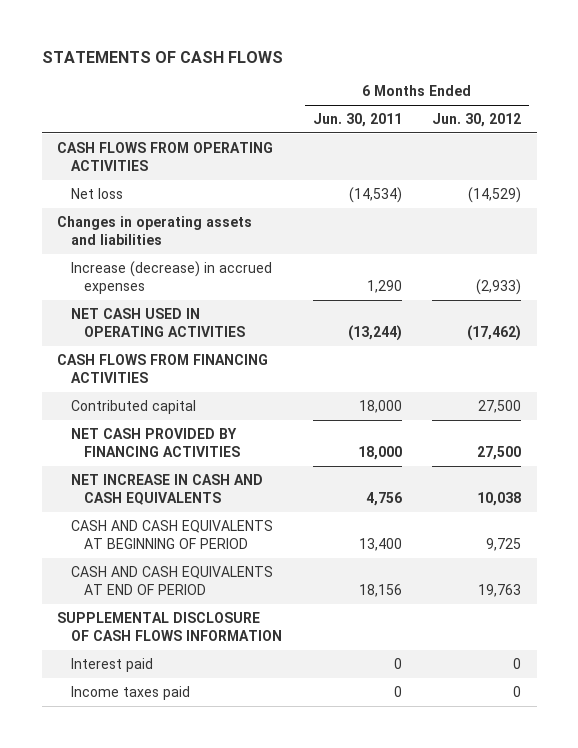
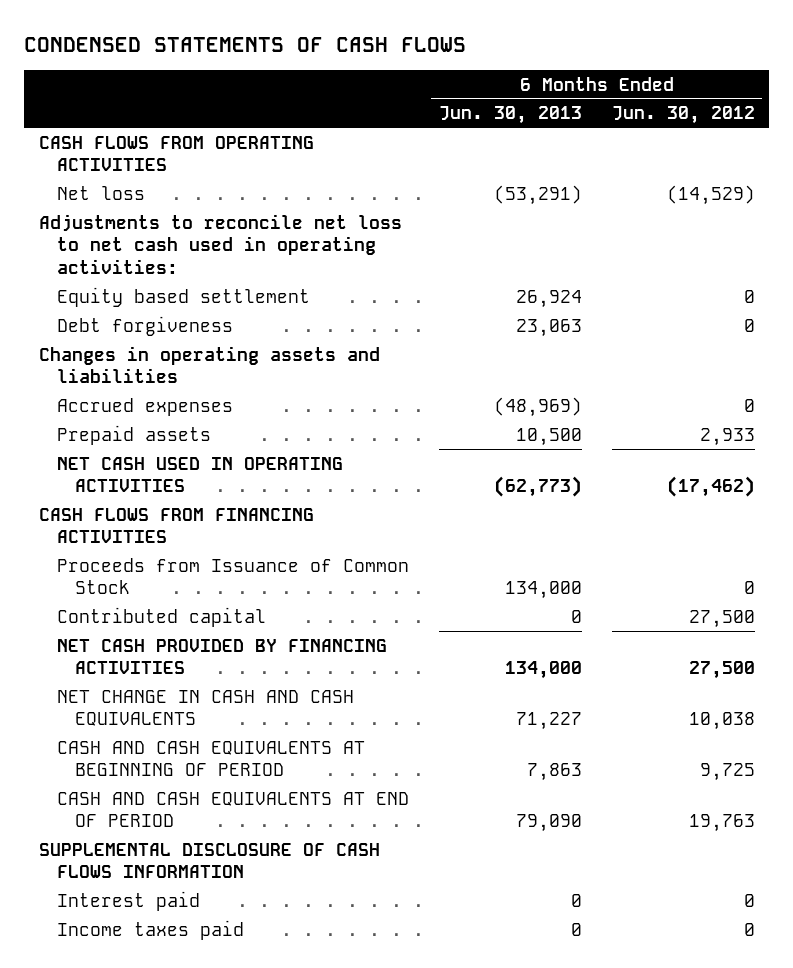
[41,51,283,64] STATEMENTS OF CASH FLOWS -> [23,37,466,53] CONDENSED STATEMENTS OF CASH FLOWS
[312,113,402,128] Jun. 30, 2011 -> none
none -> [438,106,582,125] Jun. 30, 2013
none -> [38,213,402,274] Adjustments to reconcile net loss to net cash used in operating activities:
none -> [56,286,310,307] Equity based settlement
none -> [56,315,233,336] Debt forgiveness
[70,260,272,294] Increase (decrease) in accrued expenses -> [56,397,233,416] Accrued expenses
[476,278,522,295] (2,933) -> [743,398,755,412] 0
none -> [56,424,211,445] Prepaid assets
none -> [56,557,409,595] Proceeds from Issuance of Common Stock
[70,473,263,505] NET INCREASE IN CASH AND CASH EQUIVALENTS -> [56,689,354,727] NET CHANGE IN CASH AND CASH EQUIVALENTS

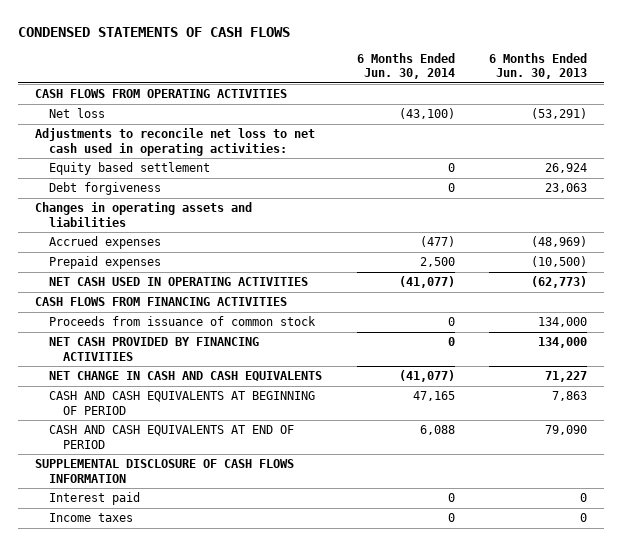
[611,106,755,125] Jun. 30, 2012 -> none
none -> [356,52,455,80] 6 Months Ended Jun. 30, 2014
[56,424,211,445] Prepaid assets -> [49,256,162,270] Prepaid expenses
[515,427,582,446] 10,500 -> [530,256,587,268] (10,500)
[56,606,266,627] Contributed capital -> none
[56,557,409,595] Proceeds from Issuance of Common Stock -> [49,316,317,327] Proceeds from issuance of common stock
[56,919,244,940] Income taxes paid -> [49,513,134,523] Income taxes

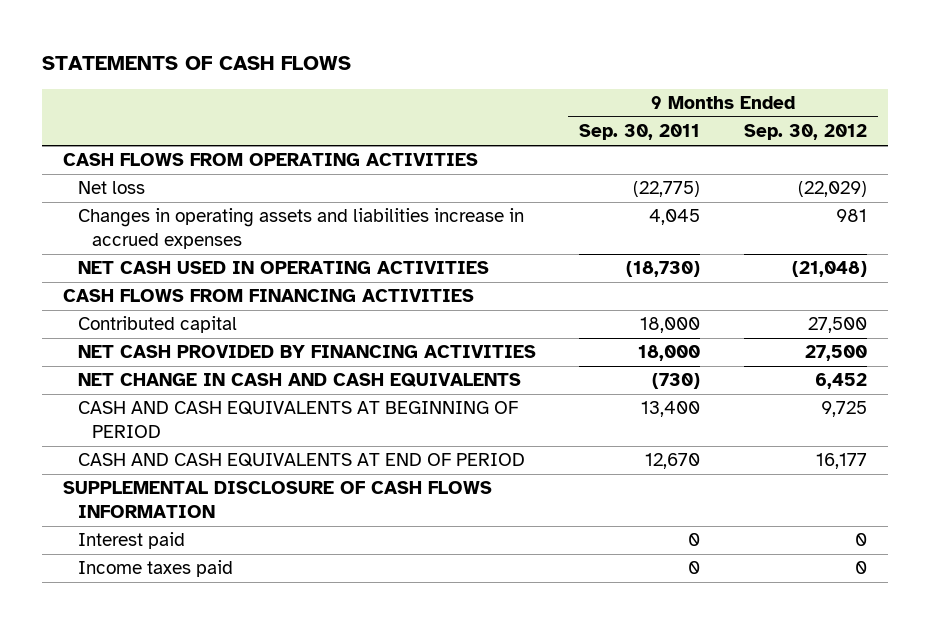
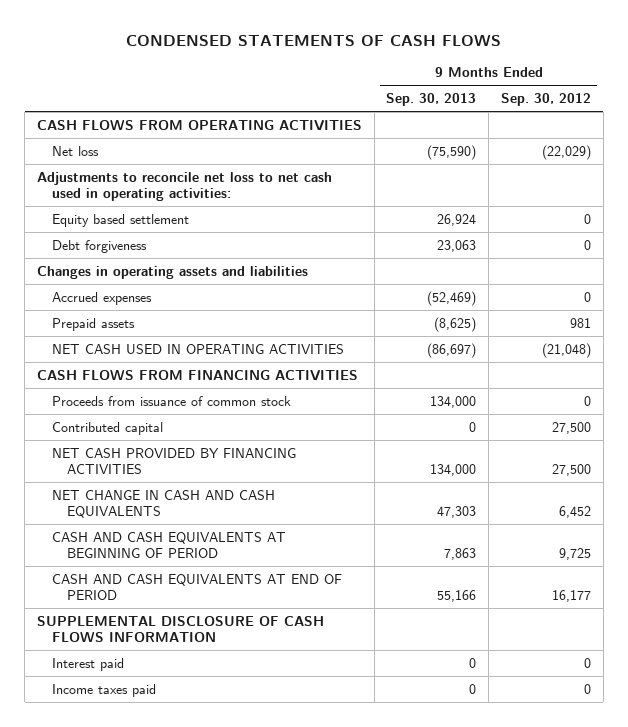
[41,56,351,71] STATEMENTS OF CASH FLOWS -> [125,34,501,46] CONDENSED STATEMENTS OF CASH FLOWS
[579,124,701,141] Sep. 30, 2011 -> none
none -> [386,92,477,106] Sep. 30, 2013
none -> [37,171,333,202] Adjustments to reconcile net loss to net cash used in operating activities:
none -> [51,213,189,227] Equity based settlement
none -> [51,239,147,253] Debt forgiveness
none -> [37,265,309,279] Changes in operating assets and liabilities
[77,208,524,249] Changes in operating assets and liabilities increase in accrued expenses -> [51,291,152,305] Accrued expenses
[835,209,867,223] 981 -> [583,291,591,302] 0
none -> [51,317,135,331] Prepaid assets
none -> [51,395,291,406] Proceeds from issuance of common stock

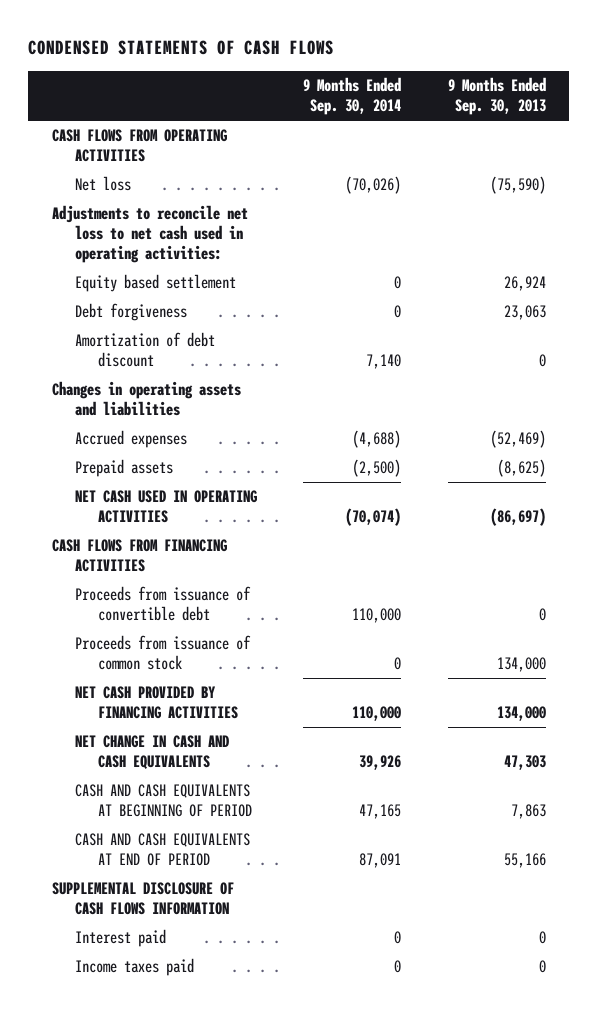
[500,92,591,106] Sep. 30, 2012 -> none
none -> [303,77,402,116] 9 Months Ended Sep. 30, 2014
none -> [74,332,215,368] Amortization of debt discount
none -> [74,586,251,622] Proceeds from issuance of convertible debt
[51,421,163,435] Contributed capital -> none

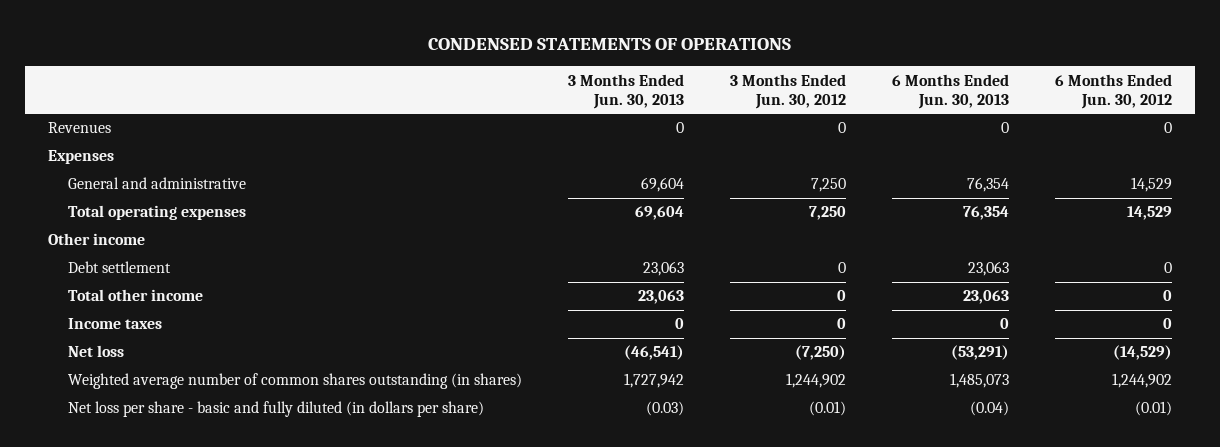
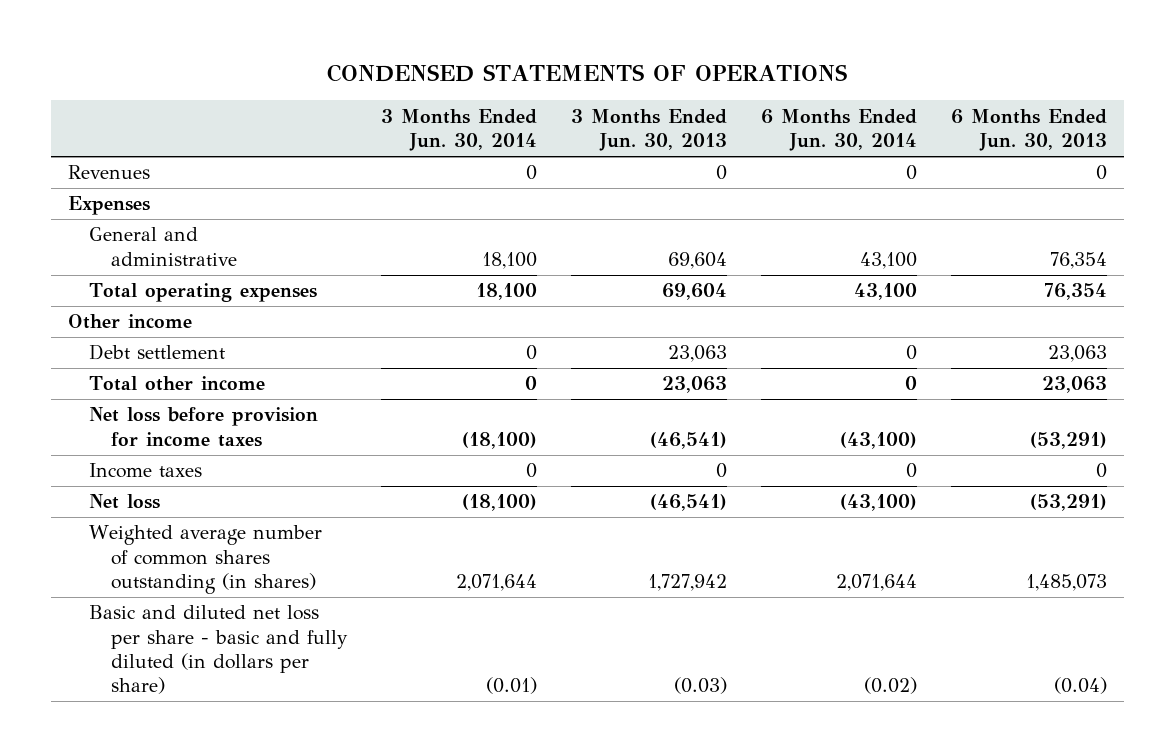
[730,73,847,109] 3 Months Ended Jun. 30, 2012 -> none
[1055,73,1173,109] 6 Months Ended Jun. 30, 2012 -> none
none -> [381,108,538,152] 3 Months Ended Jun. 30, 2014
none -> [761,108,918,152] 6 Months Ended Jun. 30, 2014
none -> [89,407,319,447] Net loss before provision for income taxes
[67,401,484,418] Net loss per share - basic and fully diluted (in dollars per share) -> [89,605,349,695] Basic and diluted net loss per share - basic and fully diluted (in dollars per share)

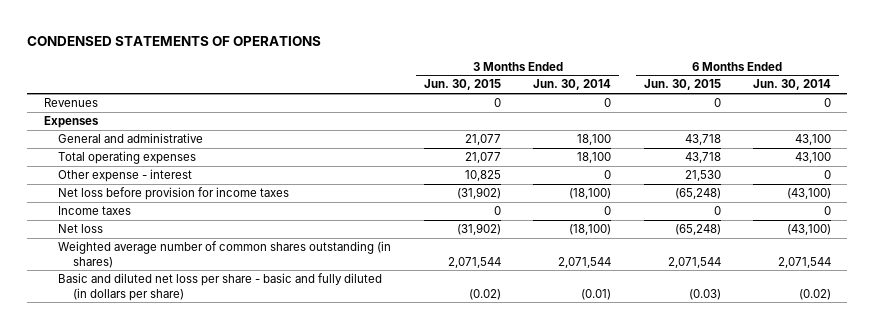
[571,108,728,152] 3 Months Ended Jun. 30, 2013 -> none
[951,108,1108,152] 6 Months Ended Jun. 30, 2013 -> none
none -> [423,79,501,91] Jun. 30, 2015
none -> [643,79,721,91] Jun. 30, 2015
[67,314,192,330] Other income -> none
[89,344,226,361] Debt settlement -> none
[89,376,266,392] Total other income -> none
none -> [58,169,193,183] Other expense - interest
[456,574,538,592] 2,071,644 -> [558,256,612,268] 2,071,544
[836,574,918,592] 2,071,644 -> [778,256,832,268] 2,071,544

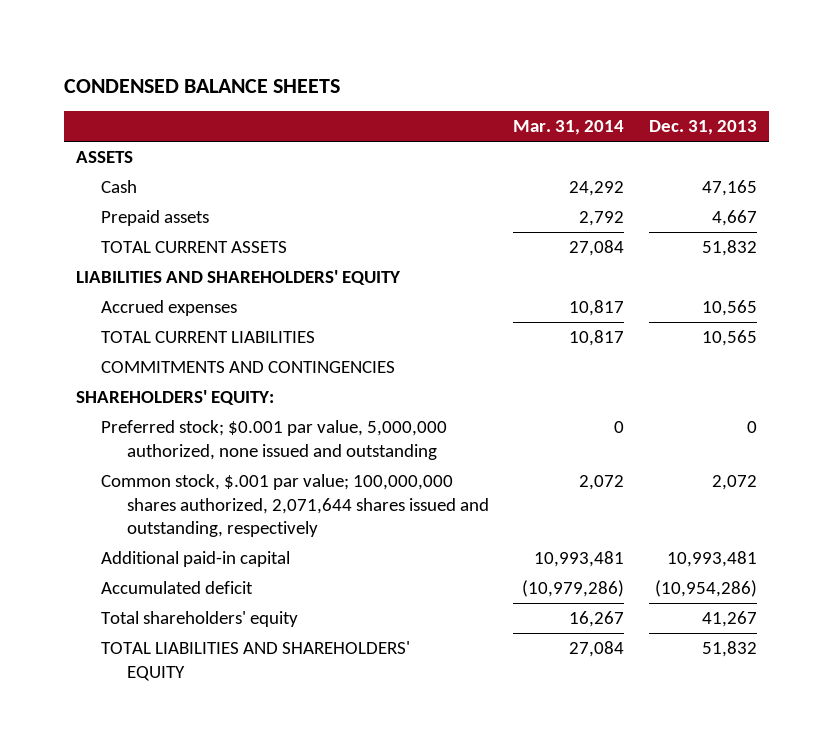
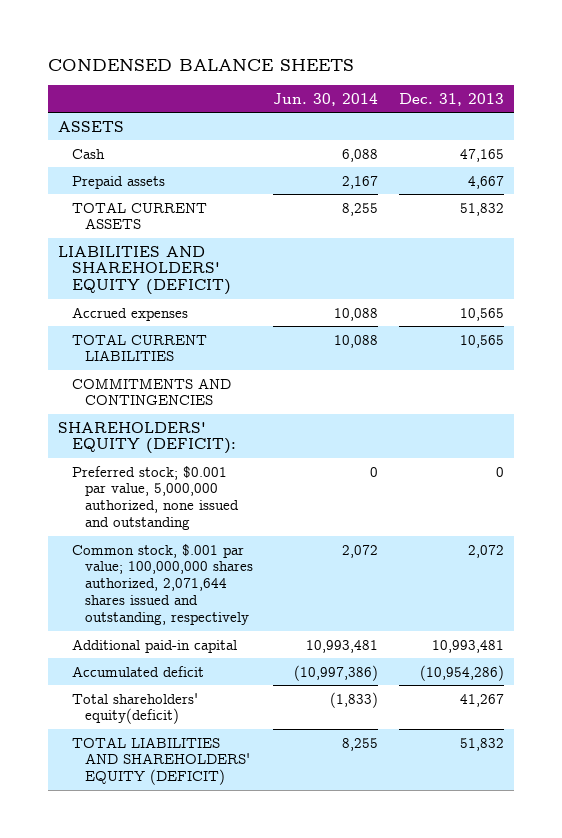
[513,120,625,136] Mar. 31, 2014 -> none
none -> [273,92,379,106] Jun. 30, 2014
[75,270,401,286] LIABILITIES AND SHAREHOLDERS' EQUITY -> [58,245,231,296] LIABILITIES AND SHAREHOLDERS' EQUITY (DEFICIT)
[75,390,274,406] SHAREHOLDERS' EQUITY: -> [58,421,236,455] SHAREHOLDERS' EQUITY (DEFICIT):
[101,611,299,628] Total shareholders' equity -> [71,692,198,725] Total shareholders' equity(deficit)
[101,641,411,681] TOTAL LIABILITIES AND SHAREHOLDERS' EQUITY -> [71,736,251,786] TOTAL LIABILITIES AND SHAREHOLDERS' EQUITY (DEFICIT)

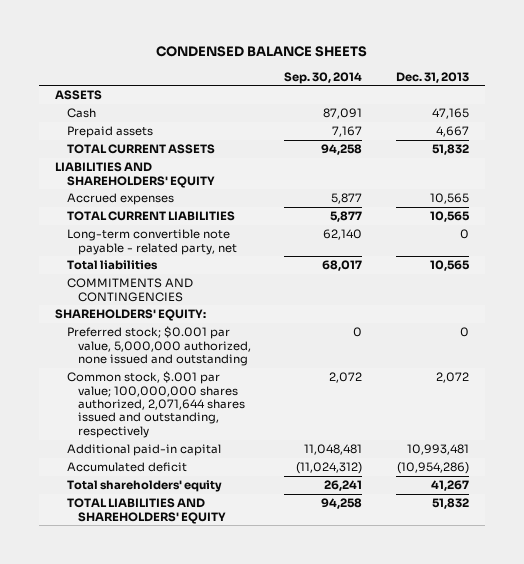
[273,92,379,106] Jun. 30, 2014 -> none
none -> [284,71,363,84] Sep. 30, 2014
[58,245,231,296] LIABILITIES AND SHAREHOLDERS' EQUITY (DEFICIT) -> [55,162,215,188] LIABILITIES AND SHAREHOLDERS' EQUITY
none -> [66,229,238,255] Long-term convertible note payable - related party, net
none -> [66,260,158,271] Total liabilities
[58,421,236,455] SHAREHOLDERS' EQUITY (DEFICIT): -> [55,309,207,322] SHAREHOLDERS' EQUITY:
[71,692,198,725] Total shareholders' equity(deficit) -> [66,480,222,493] Total shareholders' equity
[71,736,251,786] TOTAL LIABILITIES AND SHAREHOLDERS' EQUITY (DEFICIT) -> [66,498,227,524] TOTAL LIABILITIES AND SHAREHOLDERS' EQUITY

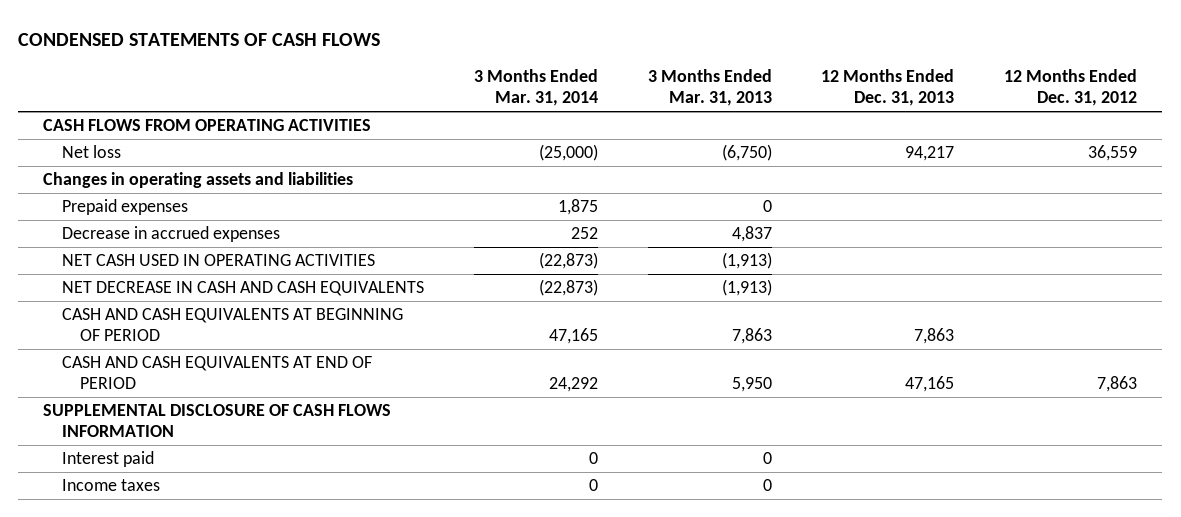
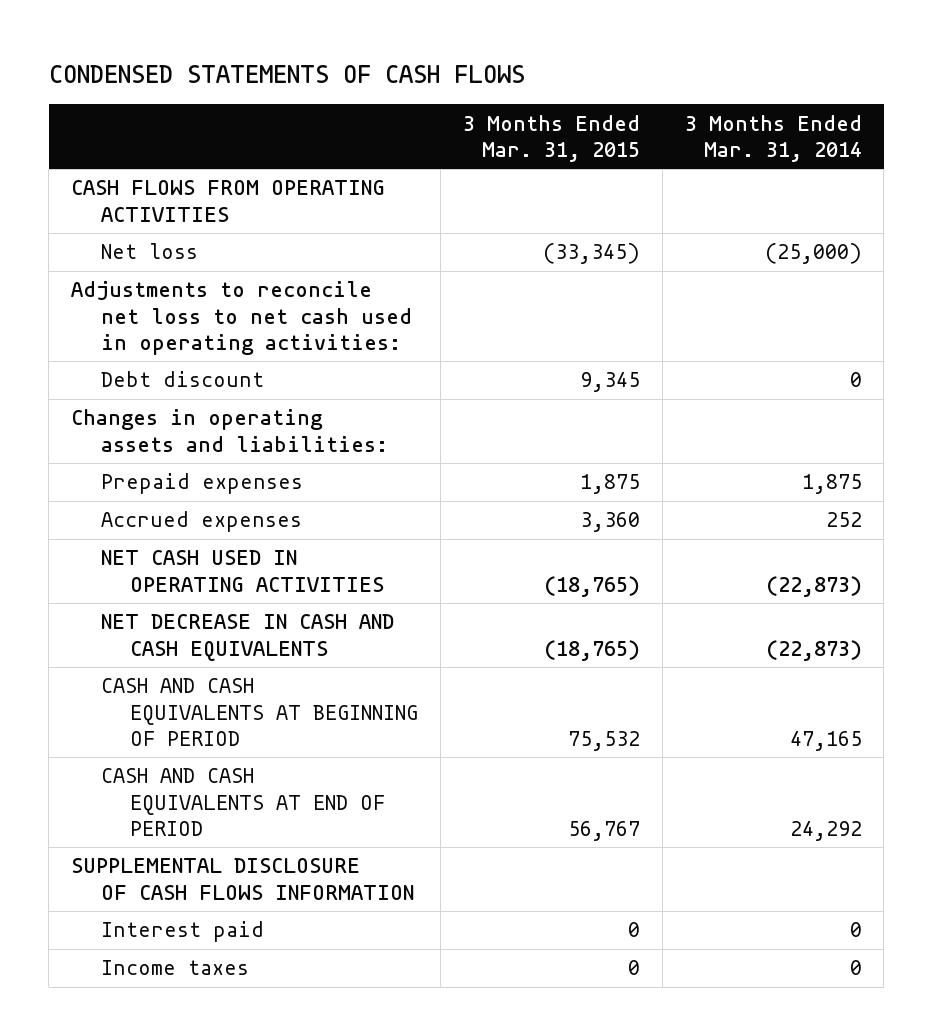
[647,69,772,107] 3 Months Ended Mar. 31, 2013 -> none
[821,69,955,107] 12 Months Ended Dec. 31, 2013 -> none
[1004,69,1138,107] 12 Months Ended Dec. 31, 2012 -> none
none -> [462,114,640,162] 3 Months Ended Mar. 31, 2015
none -> [71,281,412,355] Adjustments to reconcile net loss to net cash used in operating activities:
none -> [100,371,264,388] Debt discount
[43,172,354,189] Changes in operating assets and liabilities -> [71,409,388,452] Changes in operating assets and liabilities:
[61,226,280,243] Decrease in accrued expenses -> [100,511,302,533] Accrued expenses

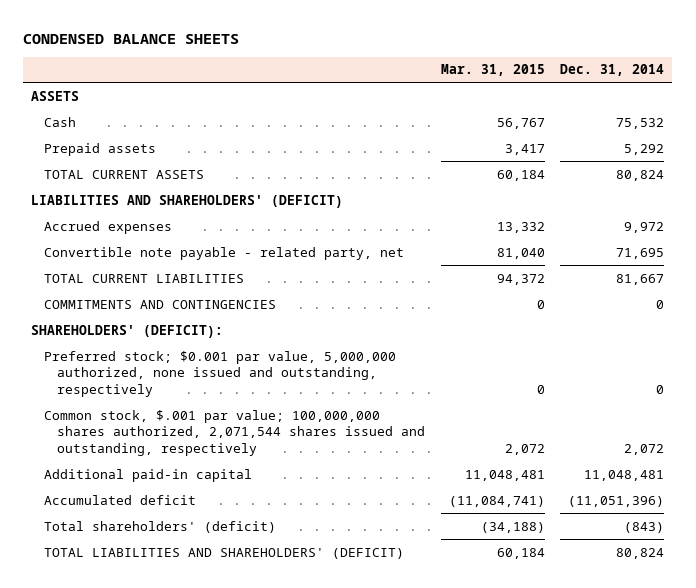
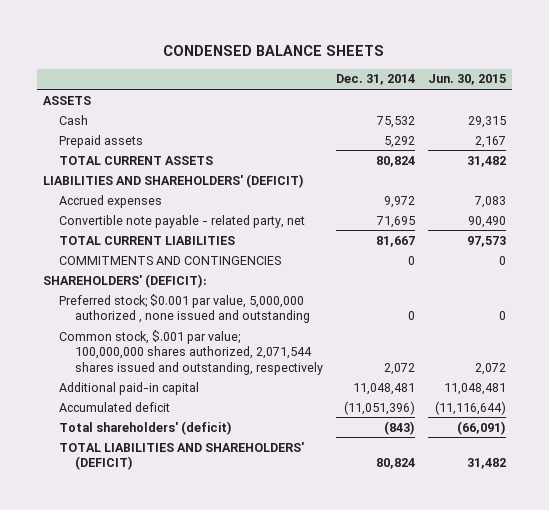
[440,64,545,77] Mar. 31, 2015 -> none
none -> [427,74,506,86] Jun. 30, 2015
[44,350,397,397] Preferred stock; $0.001 par value, 5,000,000 authorized, none issued and outstanding, respectively -> [59,293,311,324] Preferred stock; $0.001 par value, 5,000,000 authorized , none issued and outstanding

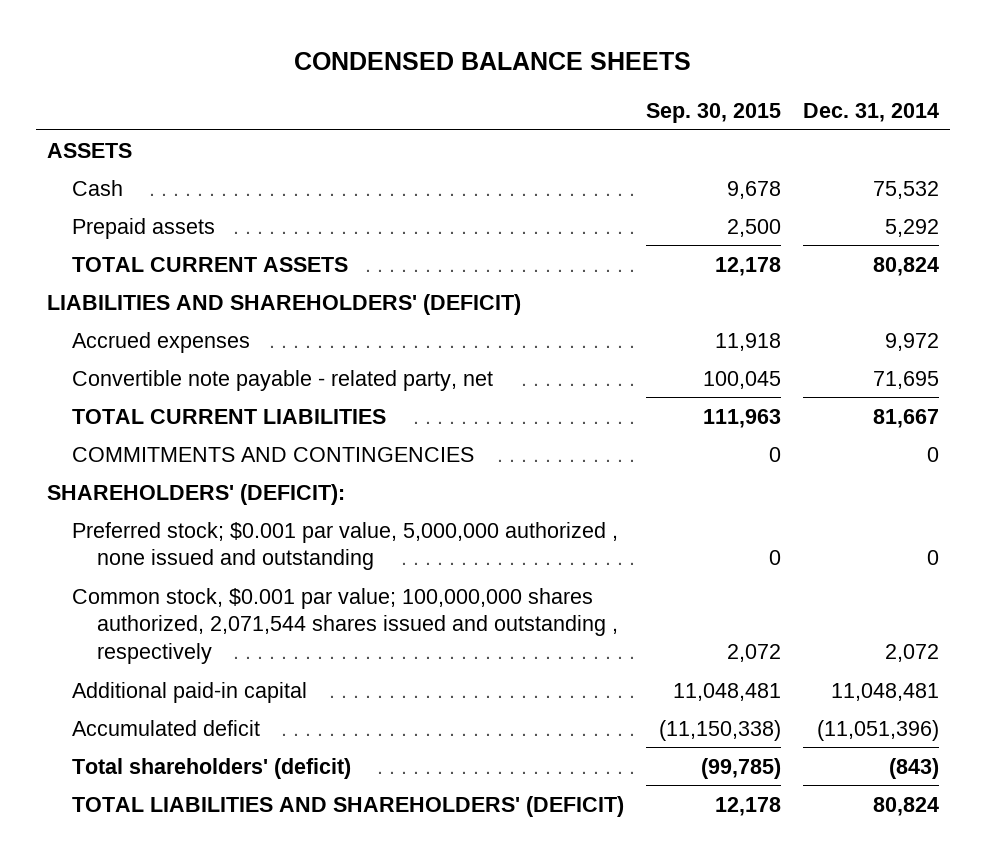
[427,74,506,86] Jun. 30, 2015 -> none
none -> [646,102,782,123] Sep. 30, 2015
[59,329,324,375] Common stock, $.001 par value; 100,000,000 shares authorized, 2,071,544 shares issued and outstanding, respectively -> [72,587,619,664] Common stock, $0.001 par value; 100,000,000 shares authorized, 2,071,544 shares issued and outstanding , respectively

